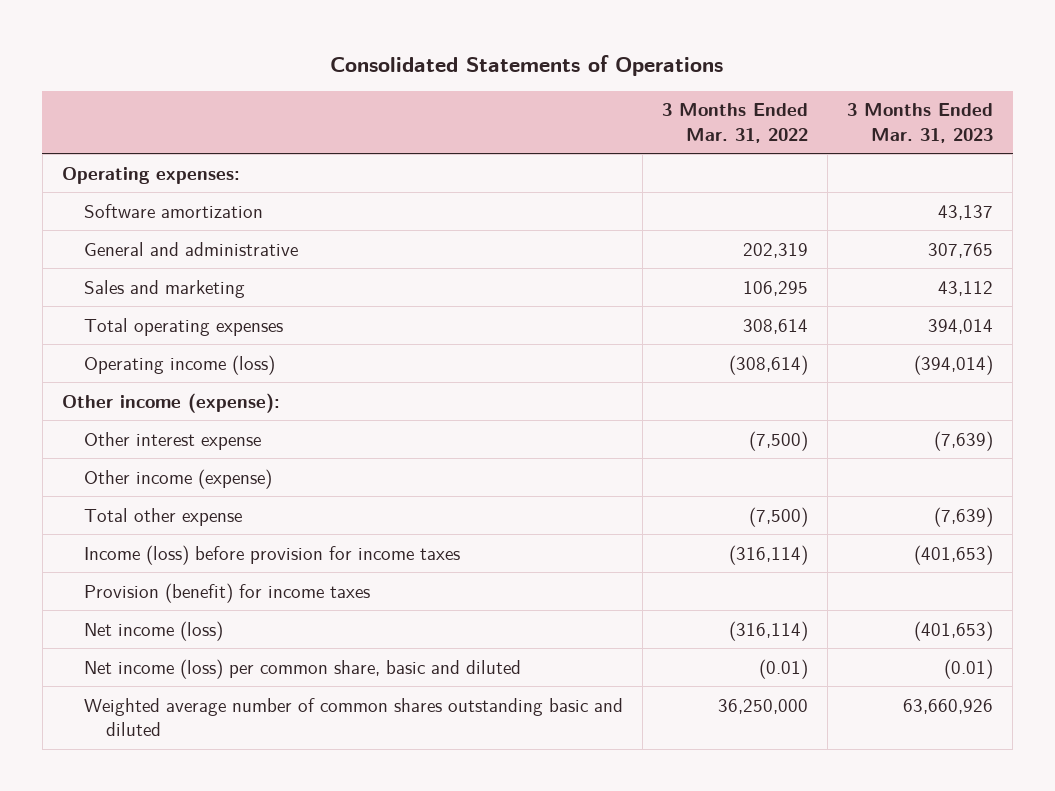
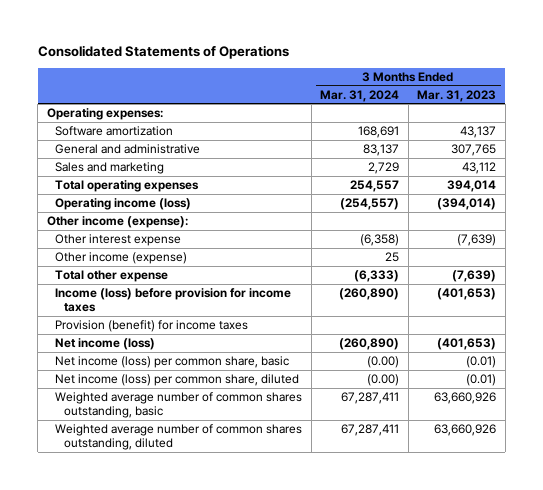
[661,103,808,143] 3 Months Ended Mar. 31, 2022 -> none
none -> [320,89,400,102] Mar. 31, 2024
[83,658,521,679] Net income (loss) per common share, basic and diluted -> [55,356,290,369] Net income (loss) per common share, basic
none -> [55,374,300,387] Net income (loss) per common share, diluted
[83,697,623,737] Weighted average number of common shares outstanding basic and diluted -> [55,392,303,419] Weighted average number of common shares outstanding, basic
none -> [55,424,303,451] Weighted average number of common shares outstanding, diluted

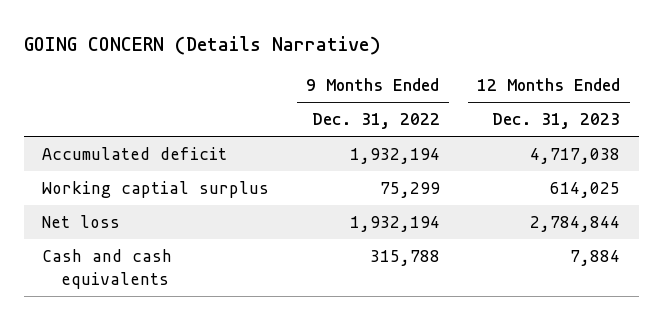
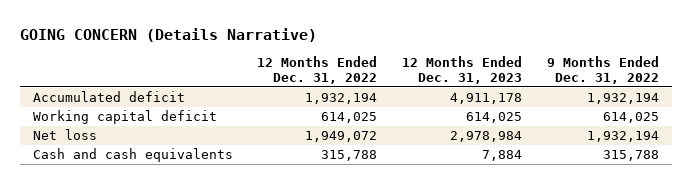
none -> [257,55,378,84] 12 Months Ended Dec. 31, 2022
[530,148,621,165] 4,717,038 -> [450,93,523,105] 4,911,178
[42,181,270,199] Working captial surplus -> [32,110,217,125] Working capital deficit
[379,182,440,199] 75,299 -> [603,112,660,124] 614,025
[530,216,621,233] 2,784,844 -> [450,131,523,143] 2,978,984

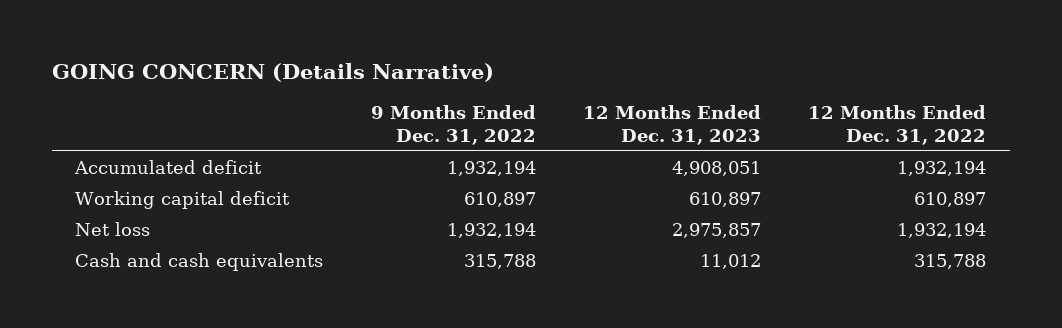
[450,93,523,105] 4,911,178 -> [671,161,761,177] 4,908,051
[321,112,378,124] 614,025 -> [914,192,987,208] 610,897
[466,112,523,124] 614,025 -> [688,192,761,208] 610,897
[603,112,660,124] 614,025 -> [463,192,536,208] 610,897
[305,131,378,143] 1,949,072 -> [897,223,987,239] 1,932,194
[450,131,523,143] 2,978,984 -> [671,223,761,239] 2,975,857
[482,150,523,162] 7,884 -> [699,254,761,270] 11,012

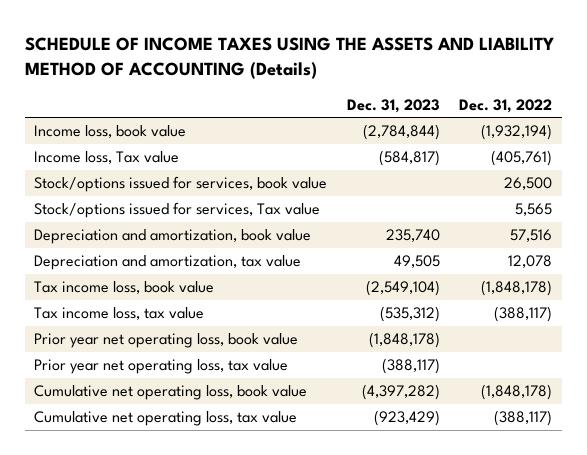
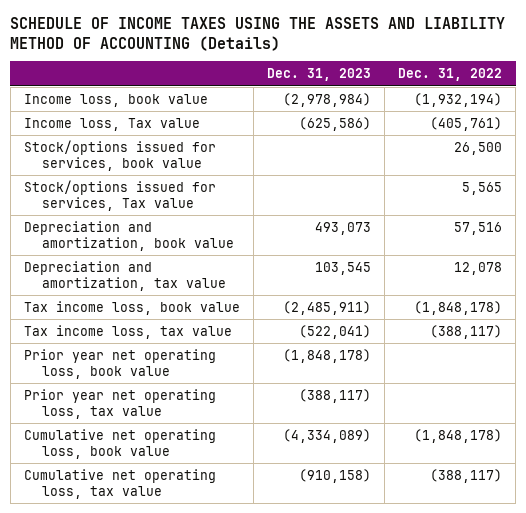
[362,124,440,141] (2,784,844) -> [283,92,372,107] (2,978,984)
[378,150,440,167] (584,817) -> [299,116,372,131] (625,586)
[385,229,440,243] 235,740 -> [315,221,372,235] 493,073
[393,255,440,269] 49,505 -> [315,261,372,275] 103,545
[365,280,440,297] (2,549,104) -> [283,300,372,315] (2,485,911)
[379,306,440,323] (535,312) -> [299,324,372,339] (522,041)
[361,384,440,401] (4,397,282) -> [283,428,372,443] (4,334,089)
[373,410,440,427] (923,429) -> [299,468,372,483] (910,158)

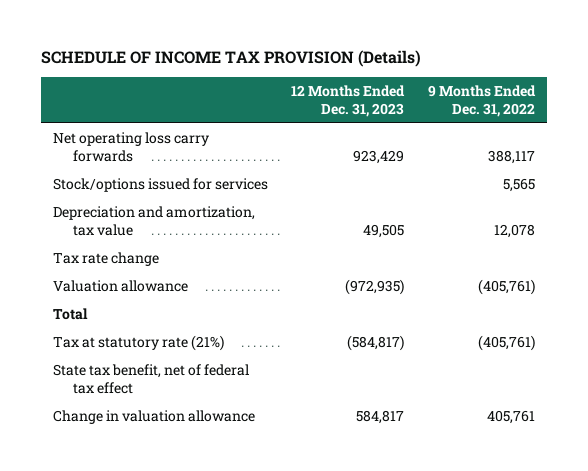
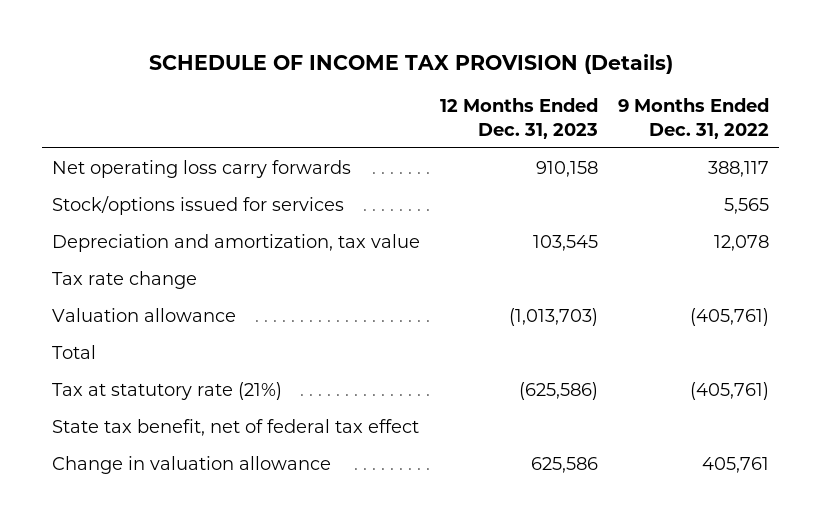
[353,150,405,165] 923,429 -> [536,160,599,177] 910,158
[363,224,405,239] 49,505 -> [533,234,599,251] 103,545
[345,278,405,295] (972,935) -> [509,307,599,326] (1,013,703)
[347,334,405,351] (584,817) -> [519,381,599,400] (625,586)
[356,409,405,424] 584,817 -> [531,456,599,473] 625,586

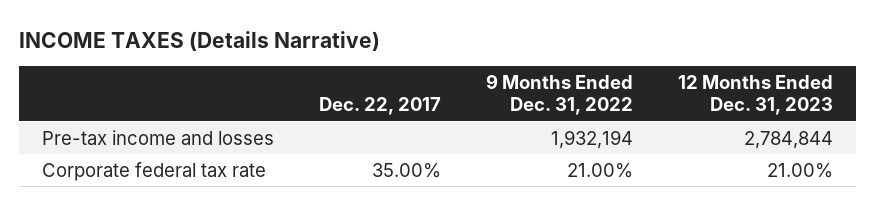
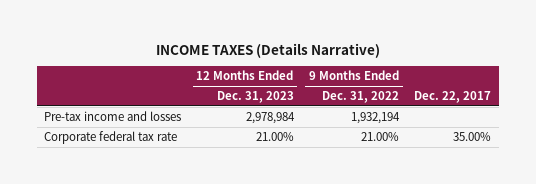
[744,130,834,149] 2,784,844 -> [245,111,295,124] 2,978,984

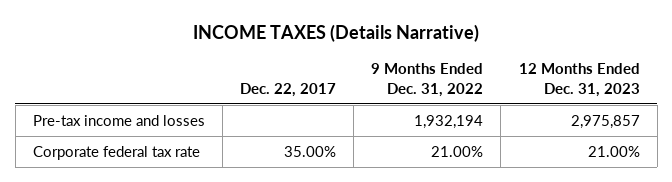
[245,111,295,124] 2,978,984 -> [570,114,640,129] 2,975,857

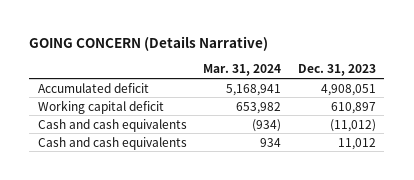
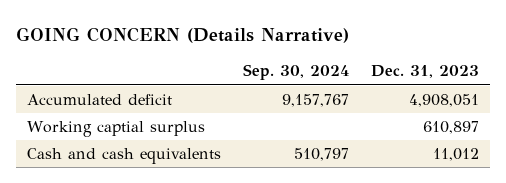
[203,64,282,77] Mar. 31, 2024 -> none
none -> [243,64,350,81] Sep. 30, 2024
[37,118,187,132] Cash and cash equivalents -> none
[37,99,164,114] Working capital deficit -> [27,121,206,138] Working captial surplus

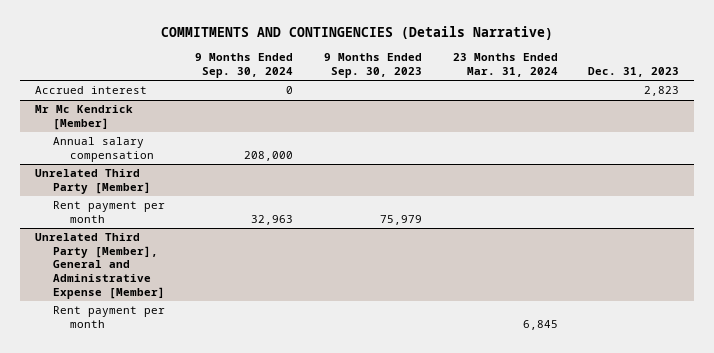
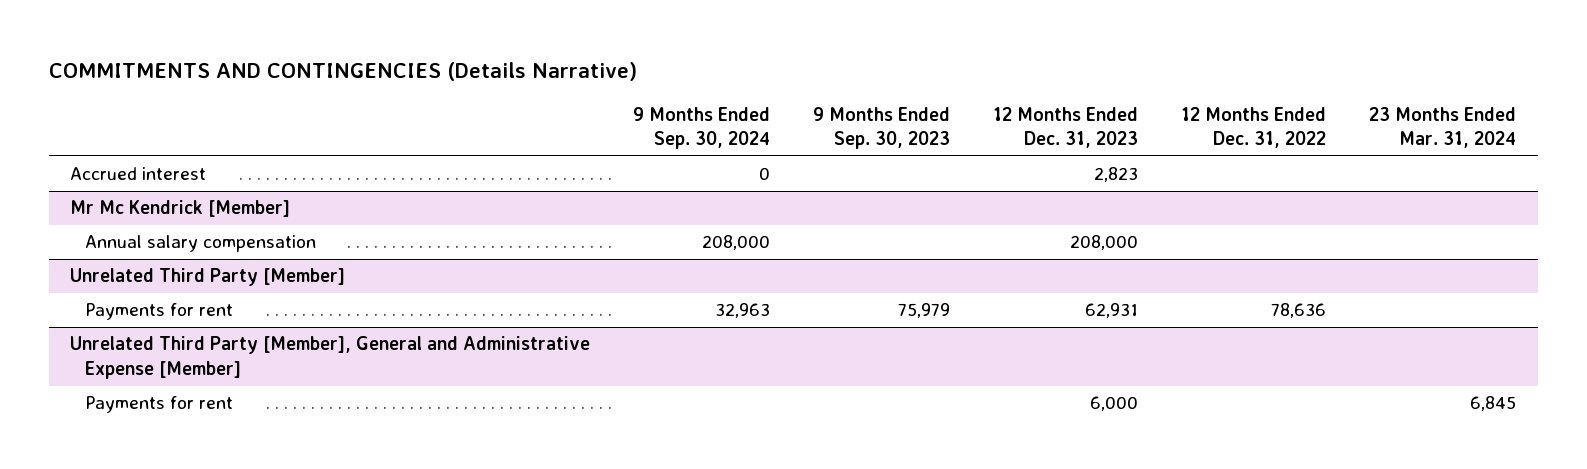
[588,67,680,78] Dec. 31, 2023 -> none
none -> [993,106,1139,149] 12 Months Ended Dec. 31, 2023
none -> [1181,106,1327,149] 12 Months Ended Dec. 31, 2022
[52,201,165,223] Rent payment per month -> [85,303,234,321] Payments for rent
[52,306,165,328] Rent payment per month -> [85,396,234,414] Payments for rent

